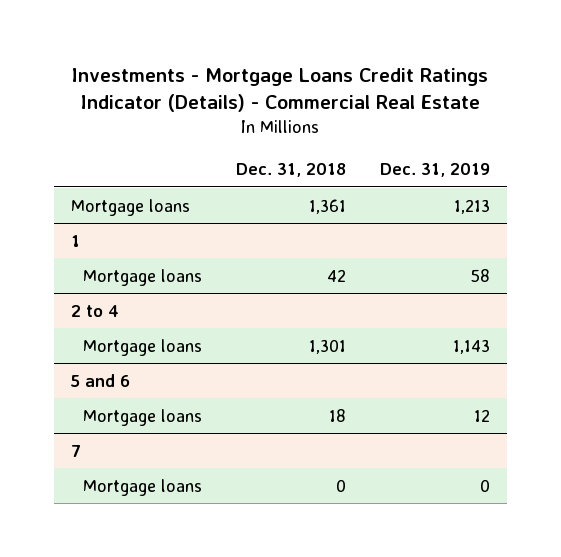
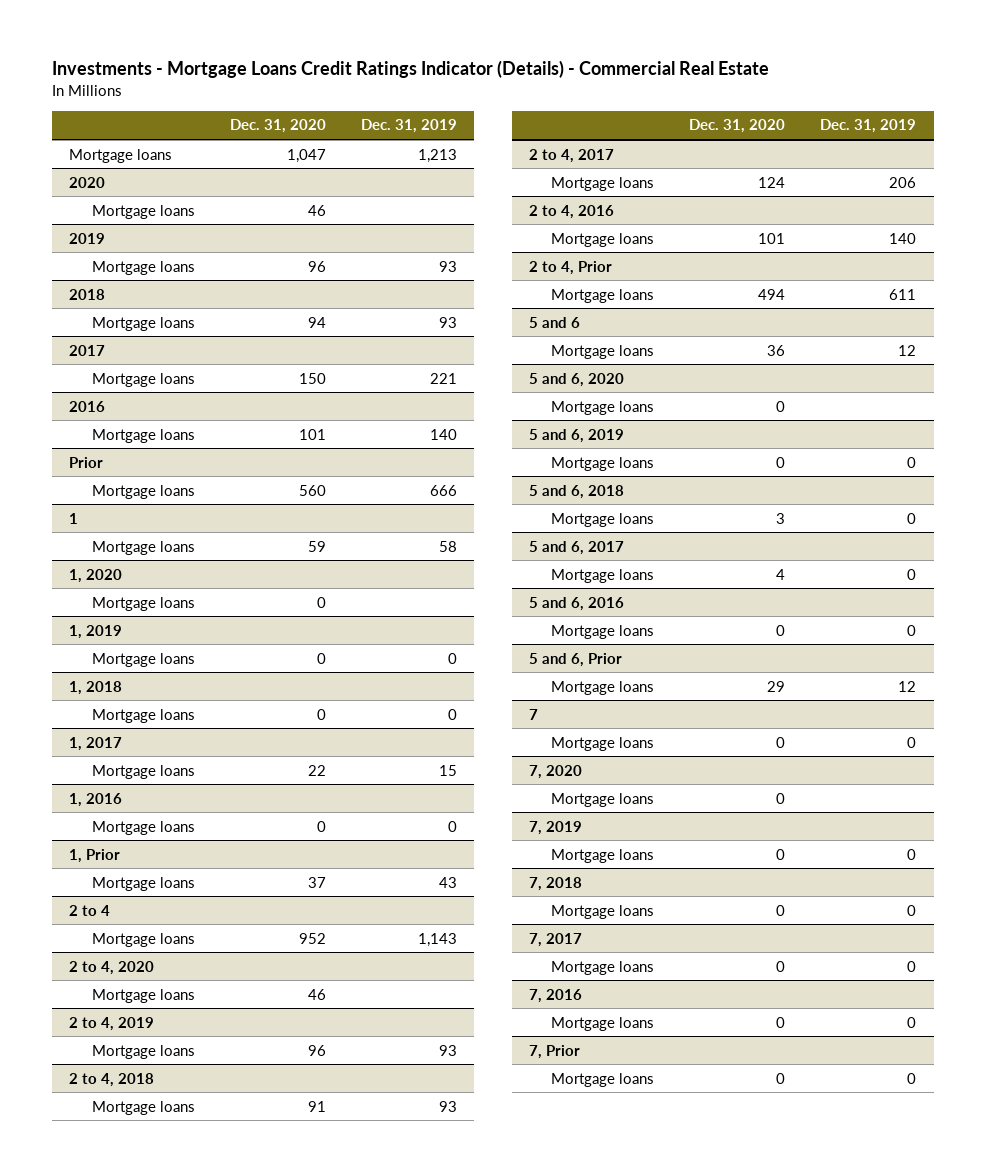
[236,162,347,177] Dec. 31, 2018 -> none
none -> [229,119,326,134] Dec. 31, 2020
none -> [69,176,106,188] 2020
none -> [91,204,195,219] Mortgage loans
none -> [69,232,106,244] 2019
none -> [91,260,195,275] Mortgage loans
none -> [69,288,106,300] 2018
none -> [91,316,195,331] Mortgage loans
none -> [69,344,106,356] 2017
none -> [91,372,195,387] Mortgage loans
none -> [69,400,106,412] 2016
none -> [91,428,195,443] Mortgage loans
none -> [69,456,104,468] Prior
none -> [91,484,195,499] Mortgage loans
none -> [69,568,123,583] 1, 2020
none -> [91,596,195,611] Mortgage loans
none -> [69,624,123,639] 1, 2019
none -> [91,652,195,667] Mortgage loans
none -> [69,680,123,695] 1, 2018
none -> [91,708,195,723] Mortgage loans
none -> [69,736,123,751] 1, 2017
none -> [91,764,195,779] Mortgage loans
none -> [69,792,123,807] 1, 2016
none -> [91,820,195,835] Mortgage loans
none -> [69,848,121,863] 1, Prior
none -> [91,876,195,891] Mortgage loans
none -> [69,960,155,975] 2 to 4, 2020
none -> [91,988,195,1003] Mortgage loans
none -> [69,1016,155,1031] 2 to 4, 2019
none -> [91,1044,195,1059] Mortgage loans
none -> [69,1072,155,1087] 2 to 4, 2018
none -> [91,1100,195,1115] Mortgage loans
none -> [529,148,615,163] 2 to 4, 2017
none -> [551,176,655,191] Mortgage loans
none -> [529,204,615,219] 2 to 4, 2016
none -> [551,232,655,247] Mortgage loans
none -> [529,260,613,275] 2 to 4, Prior
none -> [551,288,655,303] Mortgage loans
none -> [529,372,625,387] 5 and 6, 2020
none -> [551,400,655,415] Mortgage loans
none -> [529,428,625,443] 5 and 6, 2019
none -> [551,456,655,471] Mortgage loans
none -> [529,484,625,499] 5 and 6, 2018
none -> [551,512,655,527] Mortgage loans
none -> [529,540,625,555] 5 and 6, 2017
none -> [551,568,655,583] Mortgage loans
none -> [529,596,625,611] 5 and 6, 2016
none -> [551,624,655,639] Mortgage loans
none -> [529,652,623,667] 5 and 6, Prior
none -> [551,680,655,695] Mortgage loans
none -> [529,764,583,779] 7, 2020
none -> [551,792,655,807] Mortgage loans
none -> [529,820,583,835] 7, 2019
none -> [551,848,655,863] Mortgage loans
none -> [529,876,583,891] 7, 2018
none -> [551,904,655,919] Mortgage loans
none -> [529,932,583,947] 7, 2017
none -> [551,960,655,975] Mortgage loans
none -> [529,988,583,1003] 7, 2016
none -> [551,1016,655,1031] Mortgage loans
none -> [529,1044,581,1059] 7, Prior
none -> [551,1072,655,1087] Mortgage loans

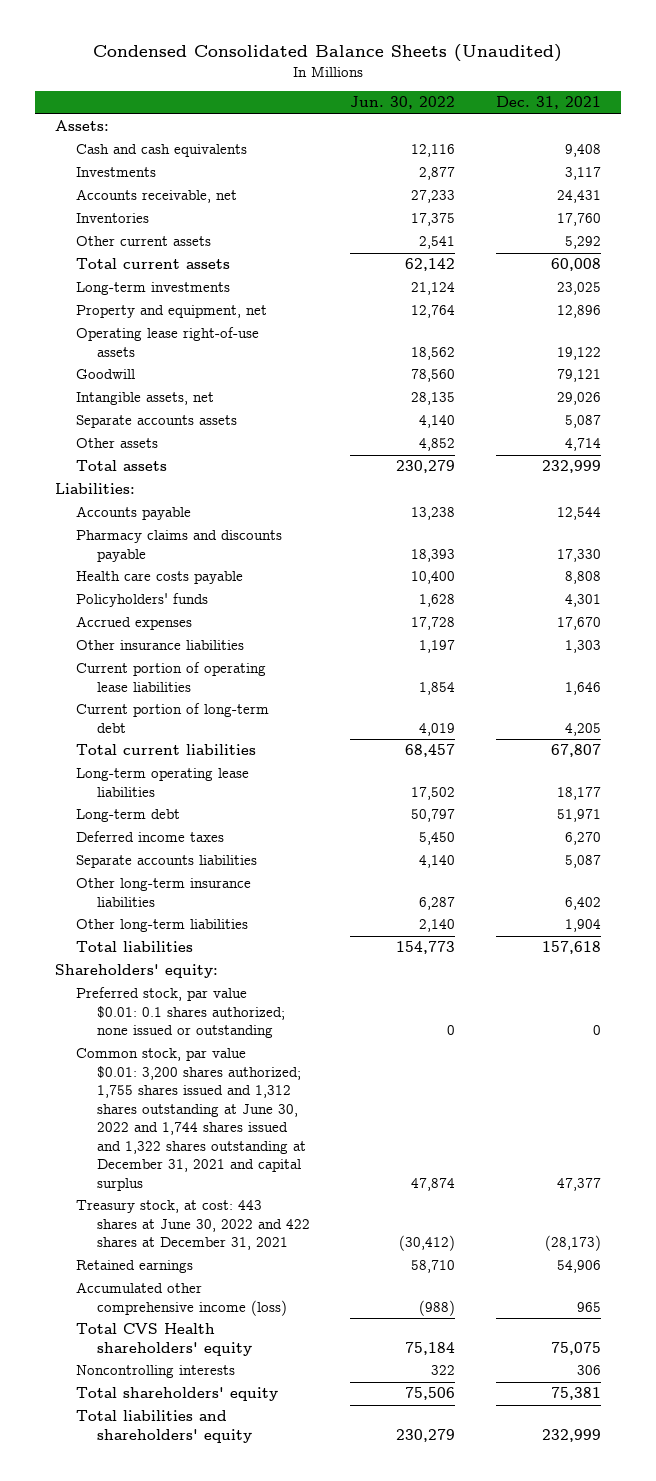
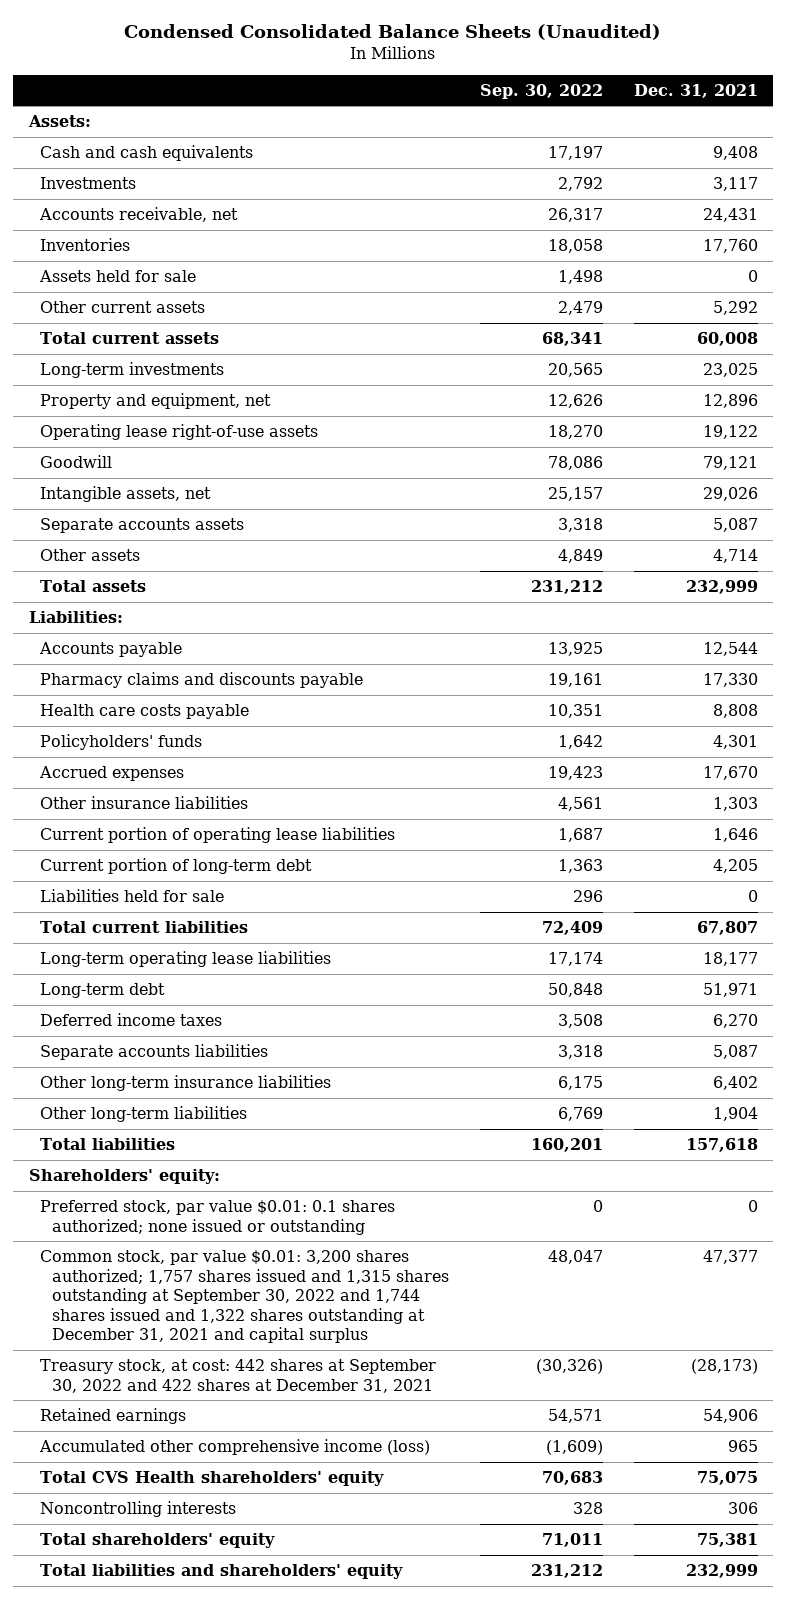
[350,96,456,110] Jun. 30, 2022 -> none
none -> [479,83,603,99] Sep. 30, 2022
none -> [39,270,197,283] Assets held for sale
none -> [40,889,225,903] Liabilities held for sale
[76,1048,307,1192] Common stock, par value $0.01: 3,200 shares authorized; 1,755 shares issued and 1,312 shares outstanding at June 30, 2022 and 1,744 shares issued and 1,322 shares outstanding at December 31, 2021 and capital surplus -> [40,1250,449,1344] Common stock, par value $0.01: 3,200 shares authorized; 1,757 shares issued and 1,315 shares outstanding at September 30, 2022 and 1,744 shares issued and 1,322 shares outstanding at December 31, 2021 and capital surplus
[76,1200,311,1251] Treasury stock, at cost: 443 shares at June 30, 2022 and 422 shares at December 31, 2021 -> [40,1359,437,1393] Treasury stock, at cost: 442 shares at September 30, 2022 and 422 shares at December 31, 2021

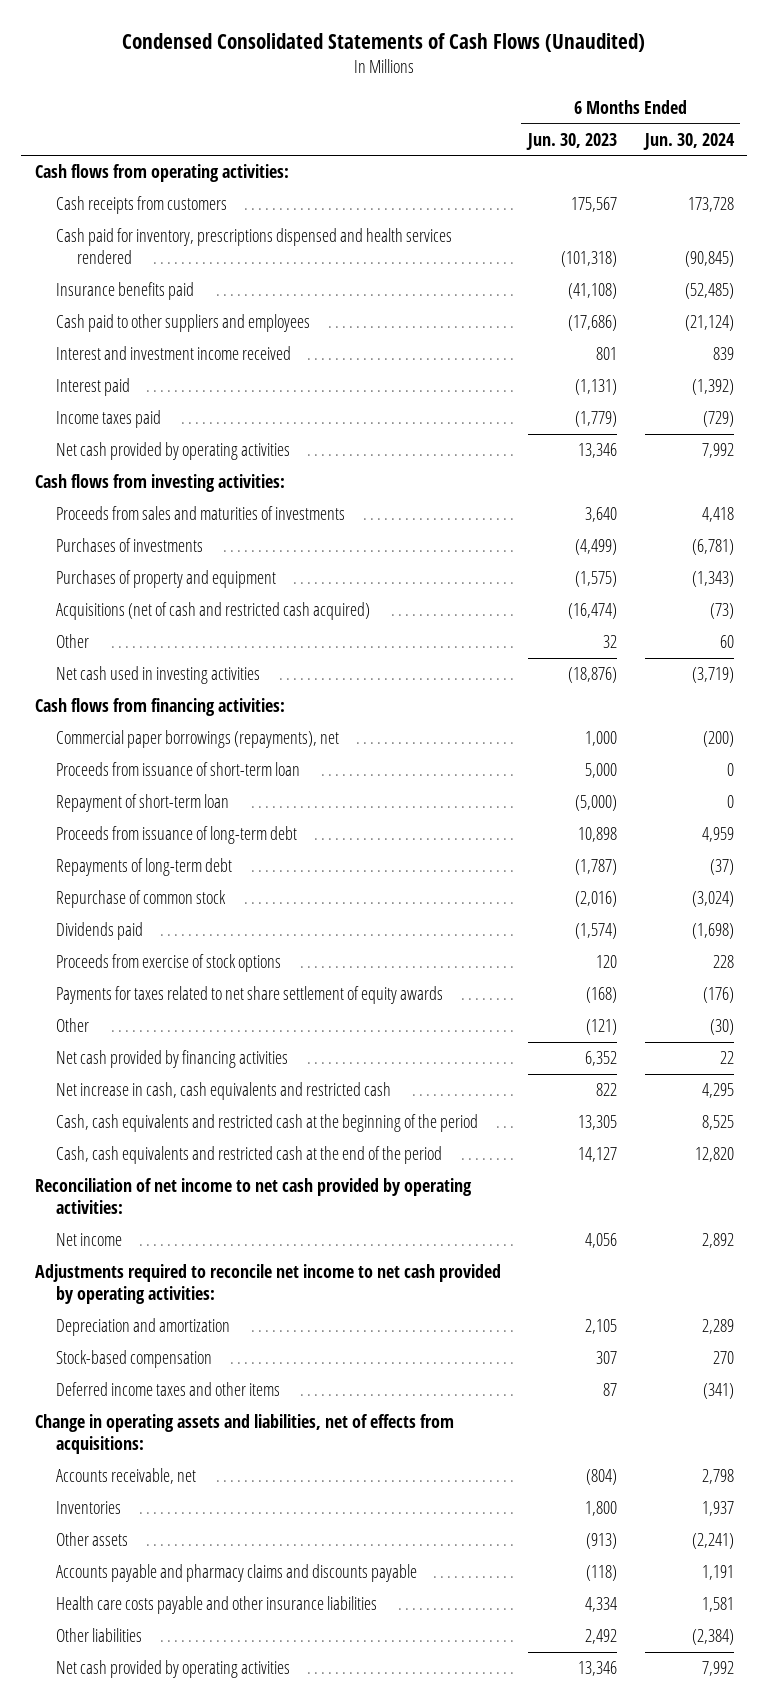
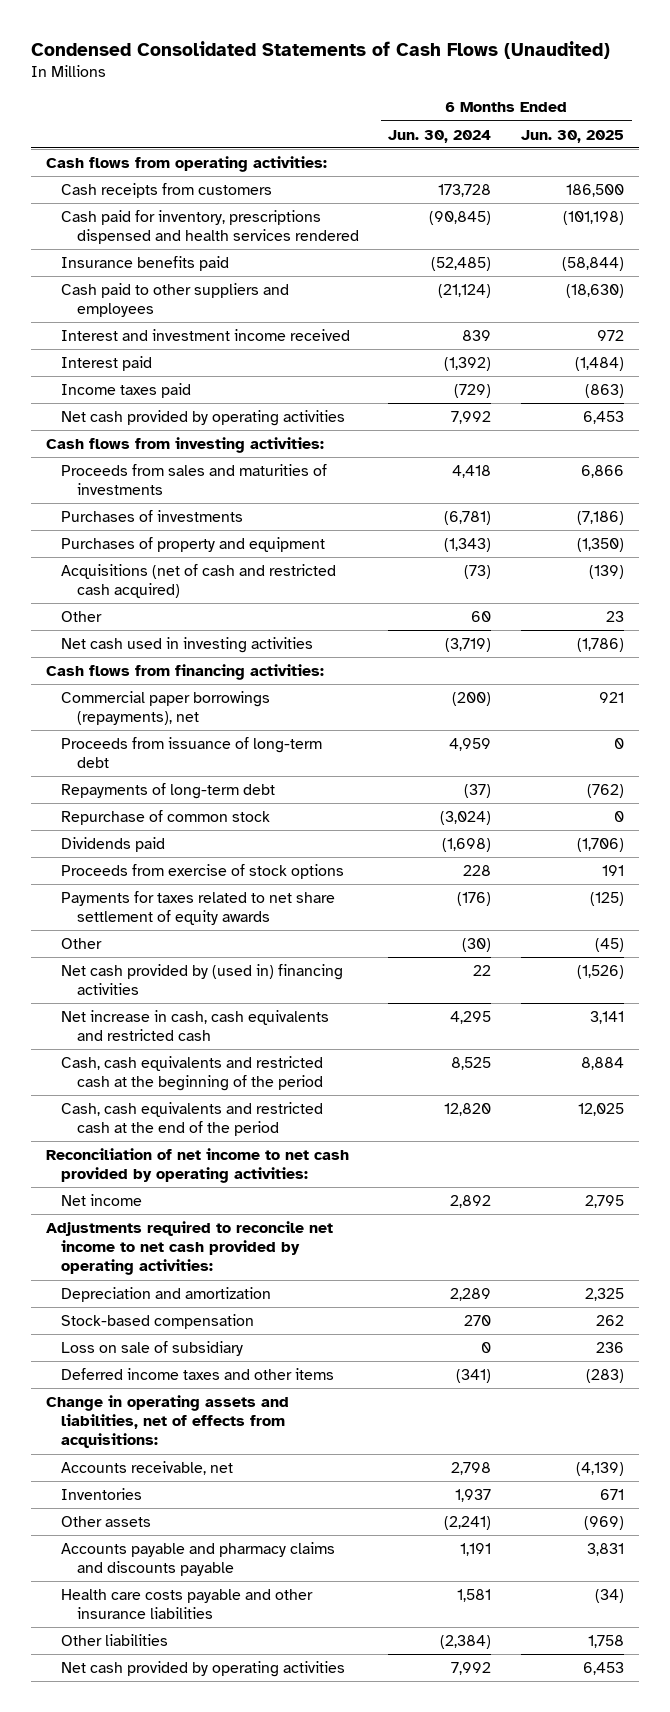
[526,132,618,150] Jun. 30, 2023 -> none
none -> [521,129,625,143] Jun. 30, 2025
[55,762,300,777] Proceeds from issuance of short-term loan -> none
[55,794,229,813] Repayment of short-term loan -> none
[55,1050,288,1069] Net cash provided by financing activities -> [61,964,344,996] Net cash provided by (used in) financing activities
none -> [61,1341,244,1357] Loss on sale of subsidiary

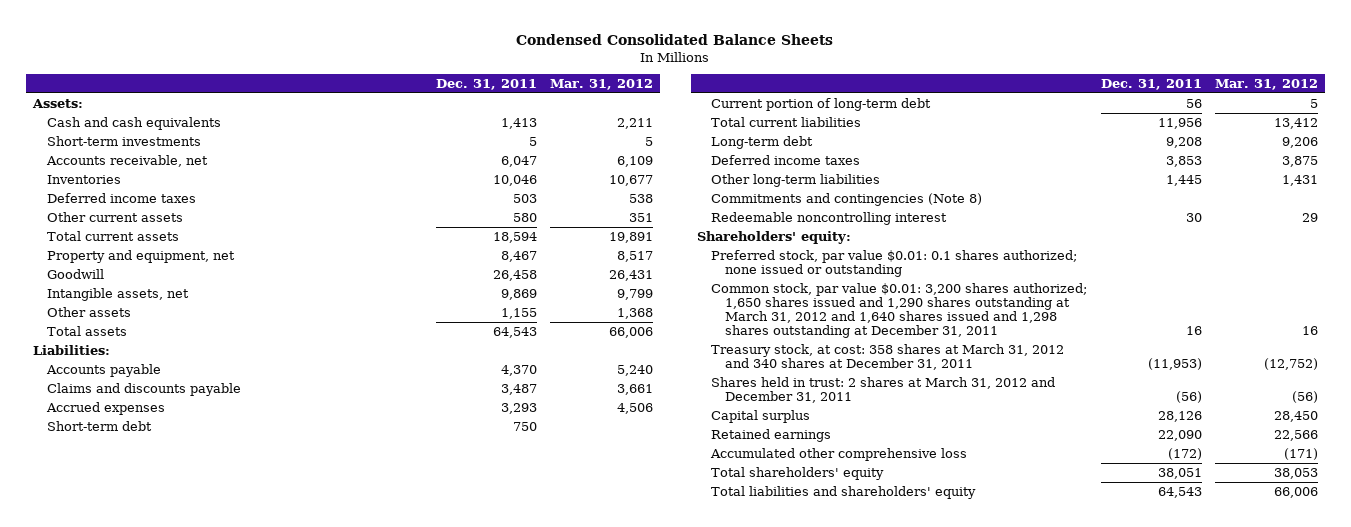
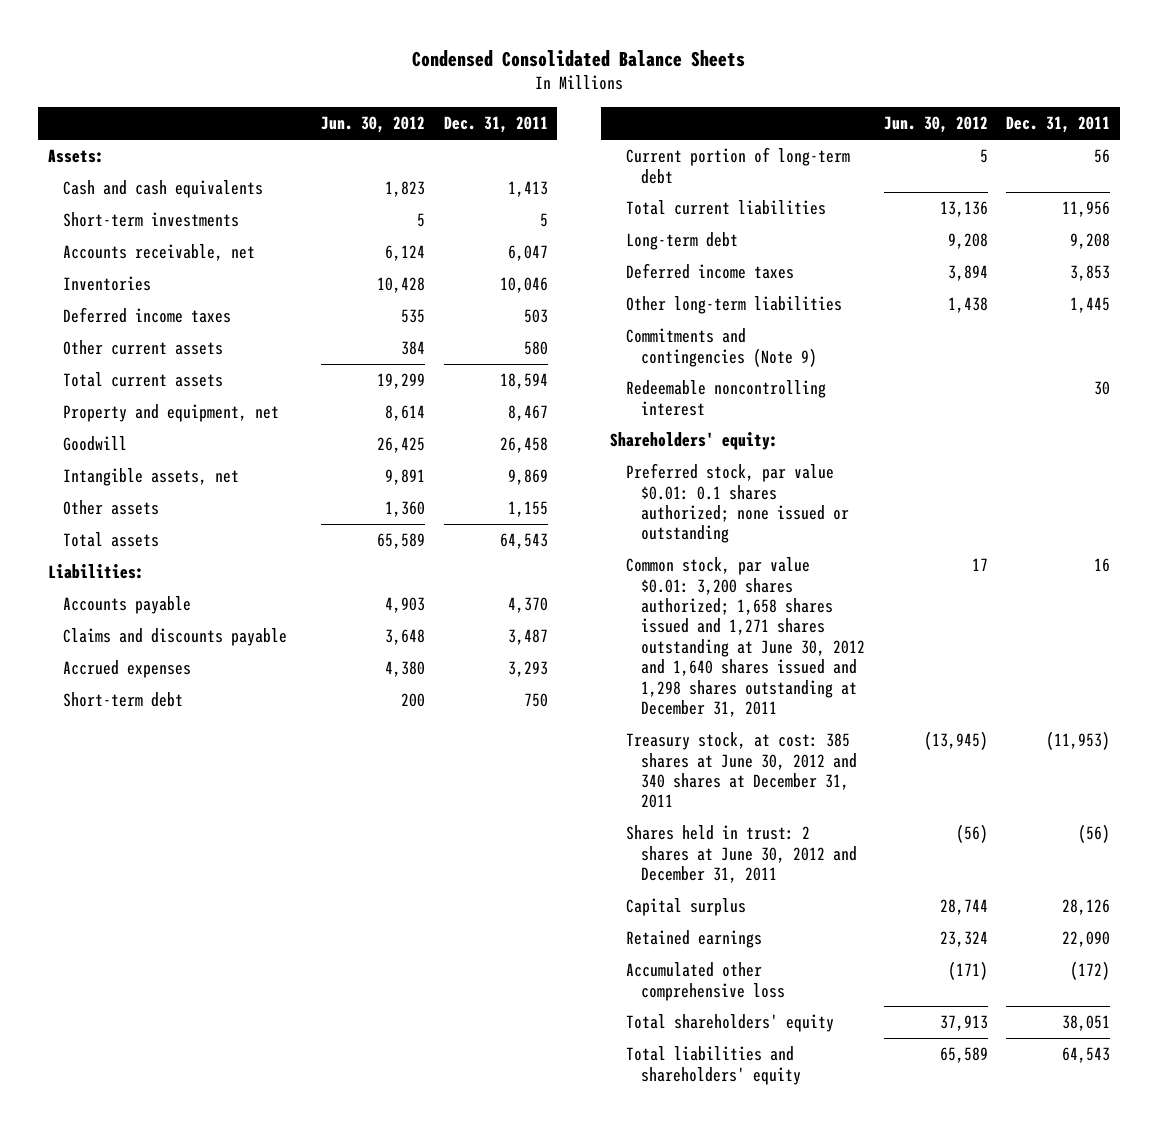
[550,78,654,90] Mar. 31, 2012 -> none
none -> [321,116,426,134] Jun. 30, 2012
[711,192,983,206] Commitments and contingencies (Note 8) -> [625,328,817,367] Commitments and contingencies (Note 9)
[711,282,1088,339] Common stock, par value $0.01: 3,200 shares authorized; 1,650 shares issued and 1,290 shares outstanding at March 31, 2012 and 1,640 shares issued and 1,298 shares outstanding at December 31, 2011 -> [625,557,865,717] Common stock, par value $0.01: 3,200 shares authorized; 1,658 shares issued and 1,271 shares outstanding at June 30, 2012 and 1,640 shares issued and 1,298 shares outstanding at December 31, 2011
[711,343,1065,370] Treasury stock, at cost: 358 shares at March 31, 2012 and 340 shares at December 31, 2011 -> [625,732,857,809] Treasury stock, at cost: 385 shares at June 30, 2012 and 340 shares at December 31, 2011
[711,376,1056,403] Shares held in trust: 2 shares at March 31, 2012 and December 31, 2011 -> [625,825,857,883] Shares held in trust: 2 shares at June 30, 2012 and December 31, 2011

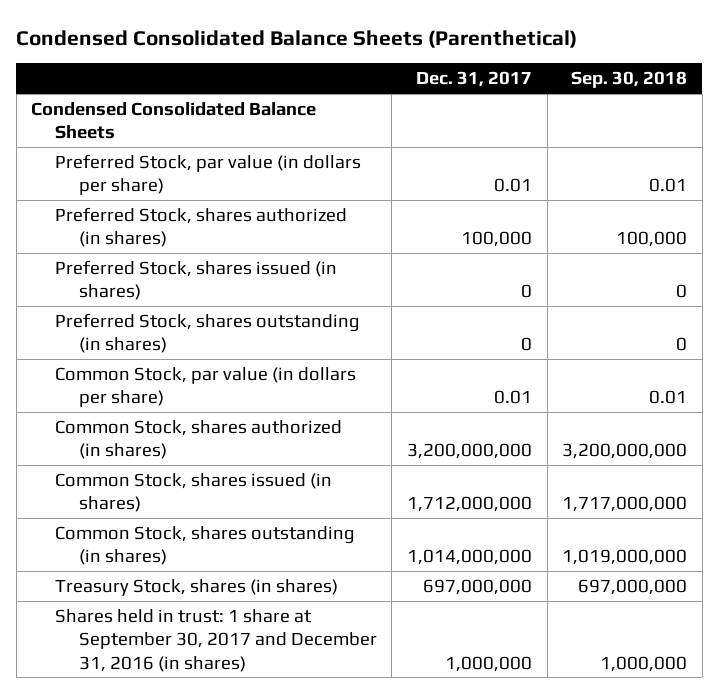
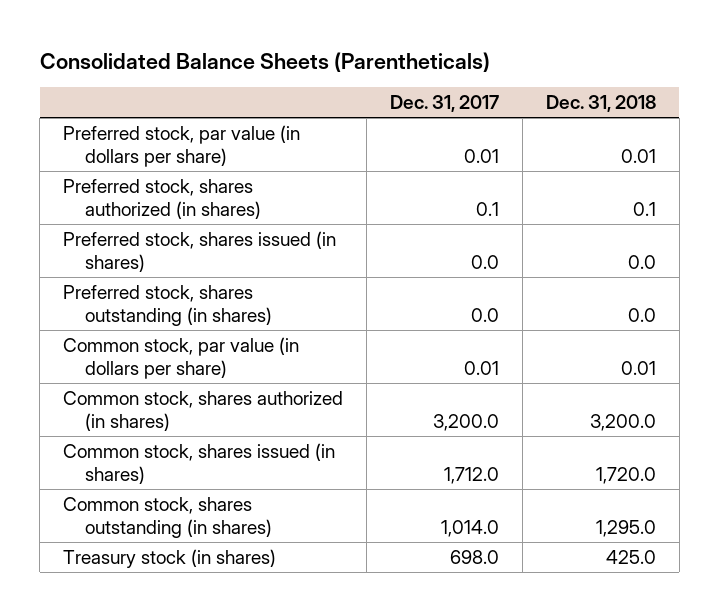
[16,29,578,48] Condensed Consolidated Balance Sheets (Parenthetical) -> [39,51,490,72] Consolidated Balance Sheets (Parentheticals)
[571,71,688,89] Sep. 30, 2018 -> none
none -> [545,95,656,113] Dec. 31, 2018
[31,101,317,140] Condensed Consolidated Balance Sheets -> none
[55,608,377,672] Shares held in trust: 1 share at September 30, 2017 and December 31, 2016 (in shares) -> none
[55,153,362,196] Preferred Stock, par value (in dollars per share) -> [62,124,300,168] Preferred stock, par value (in dollars per share)
[55,206,348,248] Preferred Stock, shares authorized (in shares) -> [62,178,262,220] Preferred stock, shares authorized (in shares)
[460,231,532,248] 100,000 -> [475,202,499,217] 0.1
[55,259,338,301] Preferred Stock, shares issued (in shares) -> [62,230,336,273] Preferred stock, shares issued (in shares)
[520,284,532,299] 0 -> [470,255,499,270] 0.0
[55,312,361,354] Preferred Stock, shares outstanding (in shares) -> [62,284,273,327] Preferred stock, shares outstanding (in shares)
[520,337,532,352] 0 -> [470,308,499,323] 0.0
[55,366,357,408] Common Stock, par value (in dollars per share) -> [62,336,299,380] Common stock, par value (in dollars per share)
[55,419,343,460] Common Stock, shares authorized (in shares) -> [62,390,343,432] Common stock, shares authorized (in shares)
[406,443,532,460] 3,200,000,000 -> [432,414,499,432] 3,200.0
[55,472,333,513] Common Stock, shares issued (in shares) -> [62,442,335,485] Common stock, shares issued (in shares)
[406,496,532,513] 1,712,000,000 -> [443,467,499,485] 1,712.0
[55,525,356,566] Common Stock, shares outstanding (in shares) -> [62,496,273,539] Common stock, shares outstanding (in shares)
[406,549,532,566] 1,014,000,000 -> [440,520,499,538] 1,014.0
[55,578,339,596] Treasury Stock, shares (in shares) -> [62,548,276,568] Treasury stock (in shares)
[422,578,532,595] 697,000,000 -> [449,549,499,564] 698.0

